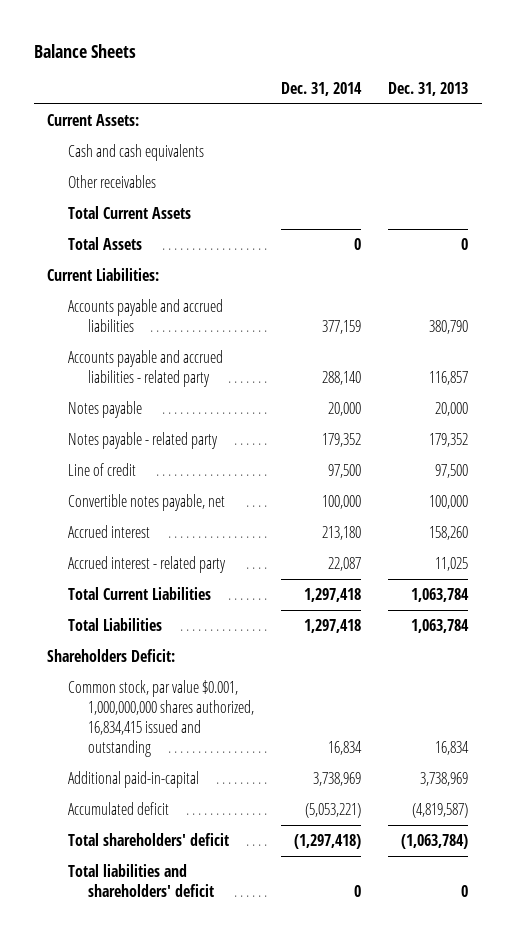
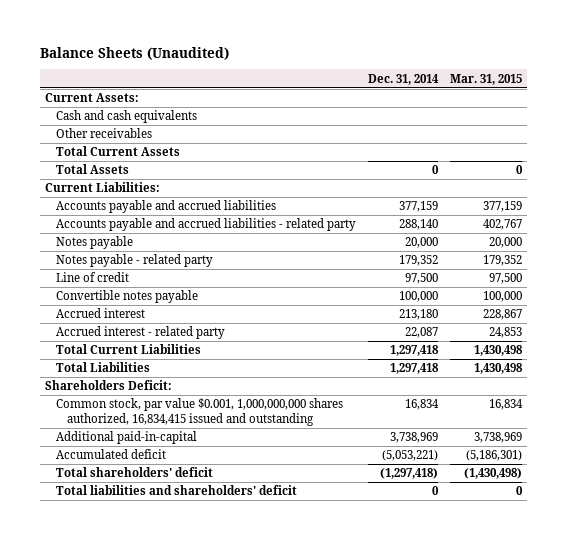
[33,43,136,58] Balance Sheets -> [39,46,229,60] Balance Sheets (Unaudited)
[388,82,469,97] Dec. 31, 2013 -> none
none -> [449,73,522,85] Mar. 31, 2015
[67,493,225,511] Convertible notes payable, net -> [56,290,199,304] Convertible notes payable

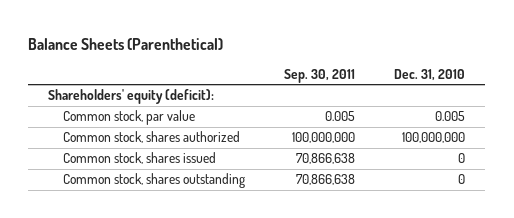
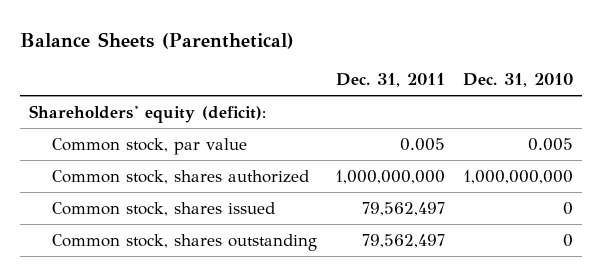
[283,68,355,83] Sep. 30, 2011 -> none
none -> [335,73,445,88] Dec. 31, 2011
[402,132,466,144] 100,000,000 -> [462,169,573,184] 1,000,000,000

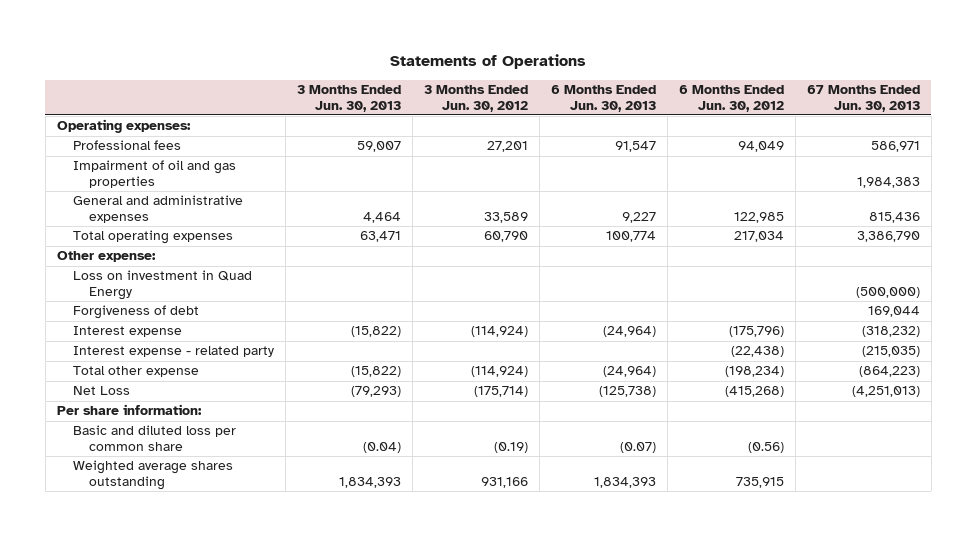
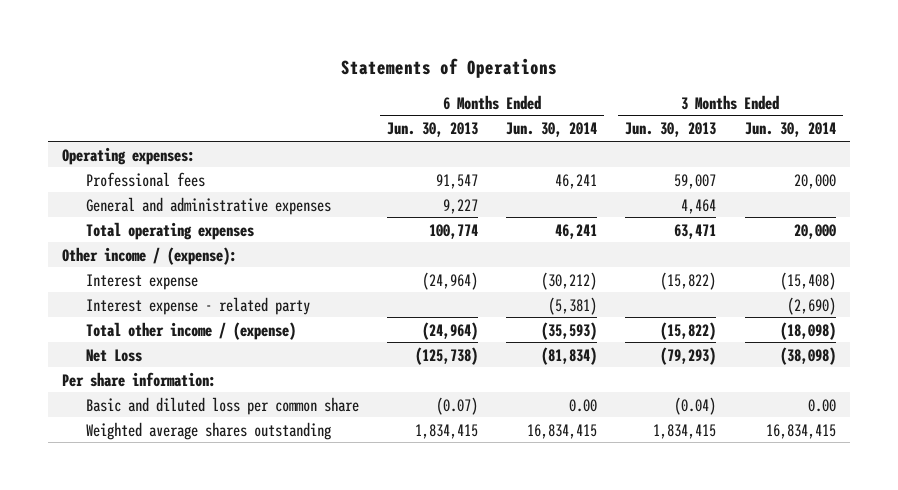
[423,85,528,112] 3 Months Ended Jun. 30, 2012 -> none
[678,85,784,112] 6 Months Ended Jun. 30, 2012 -> none
[806,85,920,112] 67 Months Ended Jun. 30, 2013 -> none
none -> [506,122,598,138] Jun. 30, 2014
none -> [744,122,836,138] Jun. 30, 2014
[72,160,236,188] Impairment of oil and gas properties -> none
[72,270,252,300] Loss on investment in Quad Energy -> none
[72,305,199,320] Forgiveness of debt -> none
[56,251,156,263] Other expense: -> [62,246,238,265] Other income / (expense):
[72,366,199,378] Total other expense -> [85,321,296,340] Total other income / (expense)
[338,476,401,488] 1,834,393 -> [653,423,717,439] 1,834,415
[593,476,656,488] 1,834,393 -> [415,423,479,439] 1,834,415

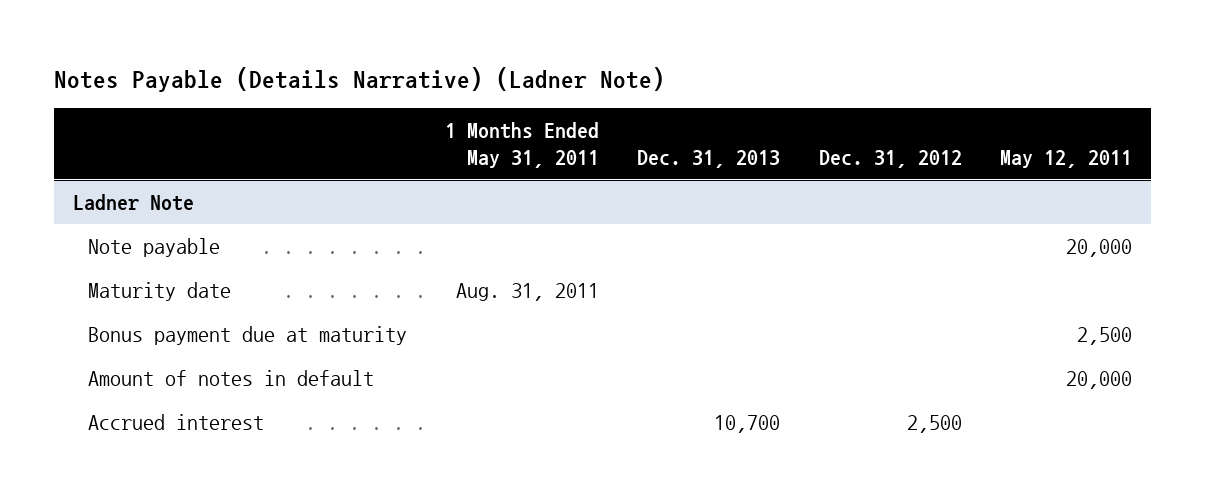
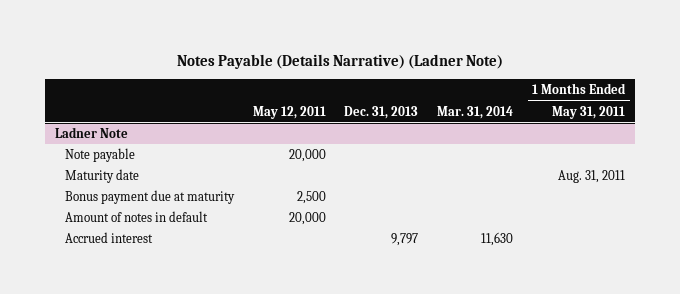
[818,149,962,168] Dec. 31, 2012 -> none
none -> [437,105,514,119] Mar. 31, 2014
[714,414,781,433] 10,700 -> [391,233,419,247] 9,797

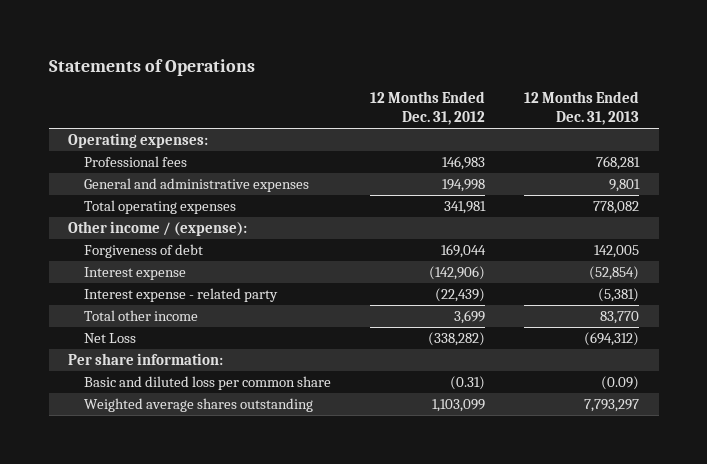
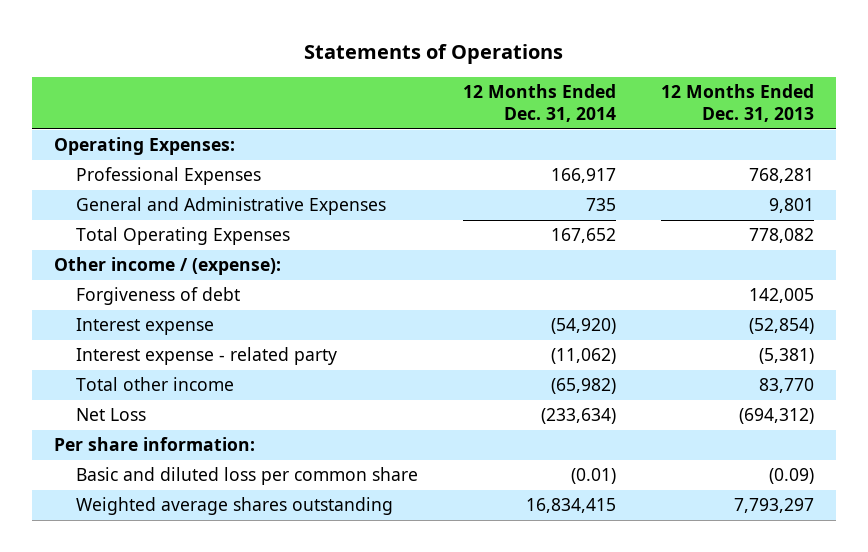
[369,91,485,126] 12 Months Ended Dec. 31, 2012 -> none
none -> [462,84,616,122] 12 Months Ended Dec. 31, 2014
[68,133,209,149] Operating expenses: -> [54,137,236,156] Operating Expenses:
[83,156,187,168] Professional fees -> [76,167,262,186] Professional Expenses
[83,178,309,193] General and administrative expenses -> [76,197,387,216] General and Administrative Expenses
[83,200,236,215] Total operating expenses -> [76,227,291,246] Total Operating Expenses

